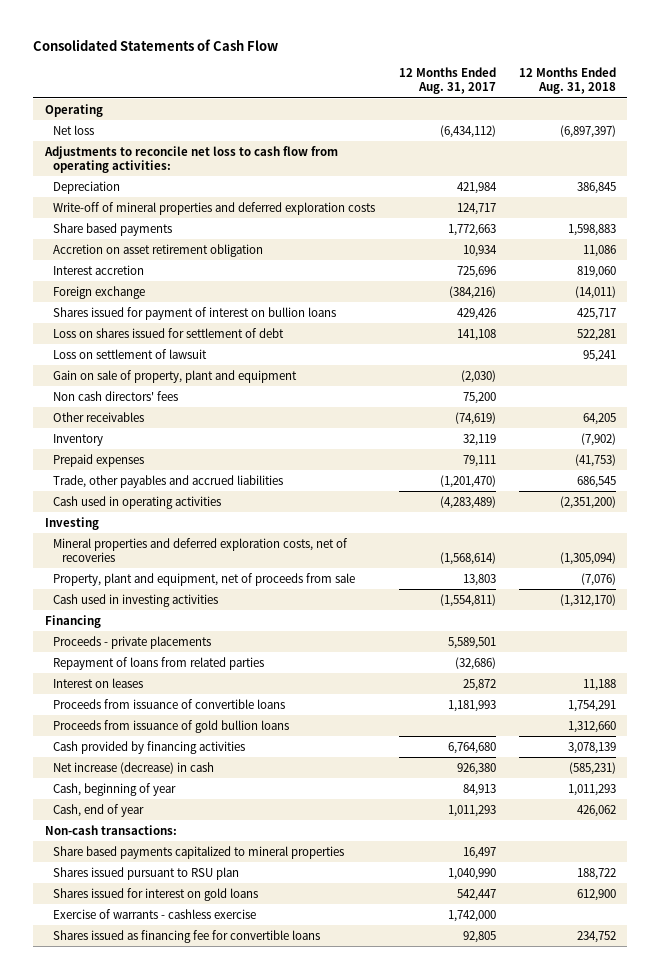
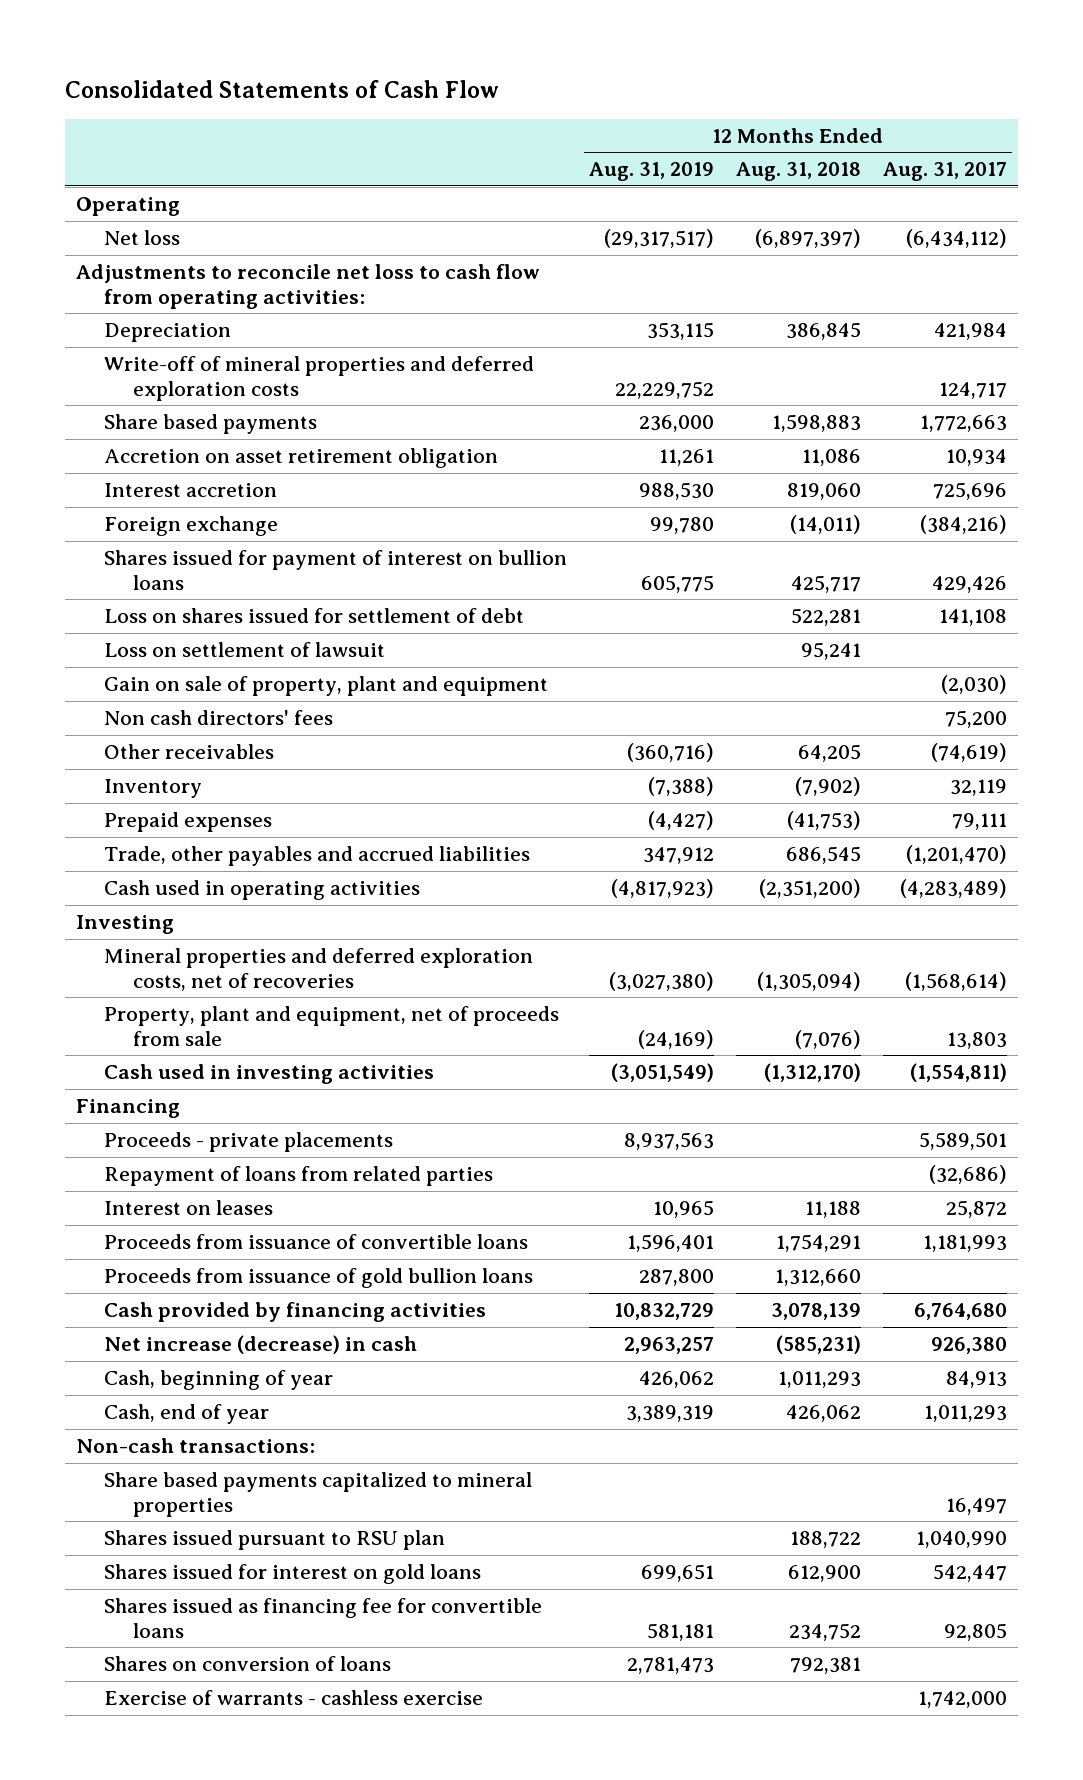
none -> [589,162,715,182] Aug. 31, 2019
none -> [104,1655,392,1671] Shares on conversion of loans
[53,908,257,919] Exercise of warrants - cashless exercise -> [104,1689,484,1705] Exercise of warrants - cashless exercise

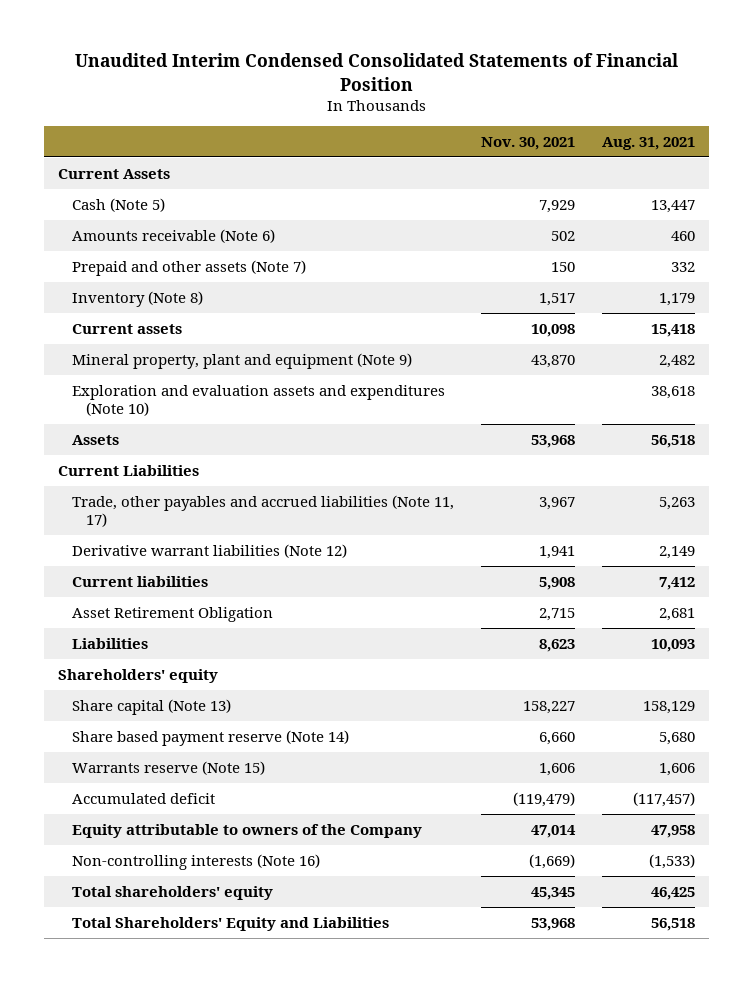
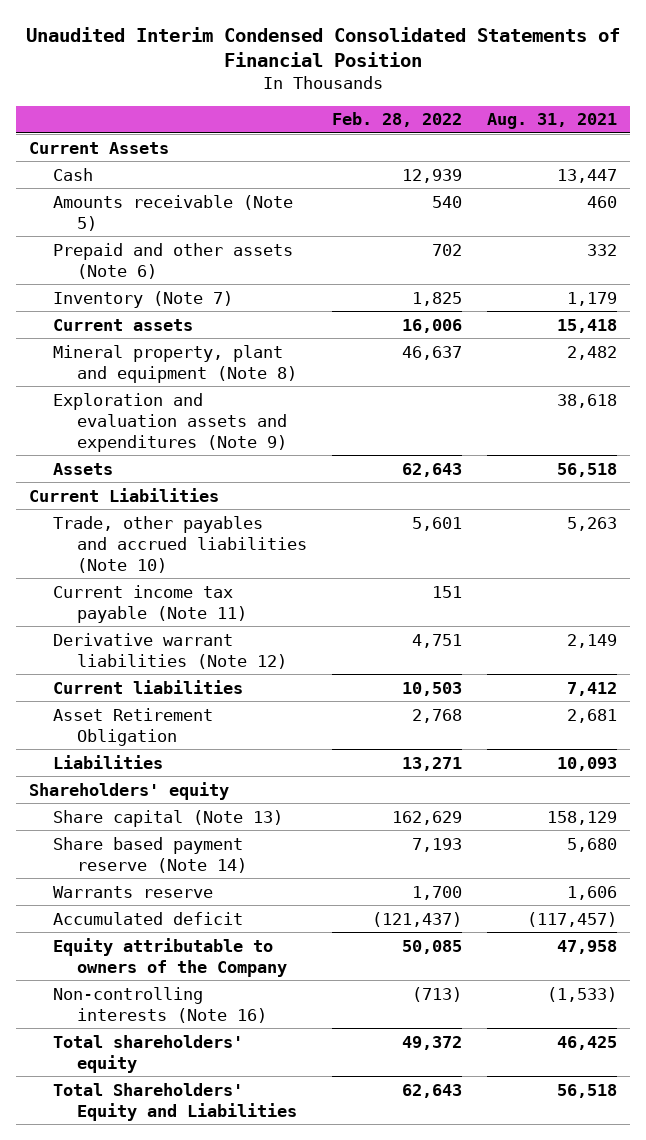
[480,136,575,150] Nov. 30, 2021 -> none
none -> [332,112,463,128] Feb. 28, 2022
[71,197,165,212] Cash (Note 5) -> [52,167,93,181] Cash
[71,228,275,243] Amounts receivable (Note 6) -> [52,194,293,231] Amounts receivable (Note 5)
[71,259,306,276] Prepaid and other assets (Note 7) -> [52,242,293,279] Prepaid and other assets (Note 6)
[71,290,203,307] Inventory (Note 8) -> [52,290,233,308] Inventory (Note 7)
[71,352,412,369] Mineral property, plant and equipment (Note 9) -> [52,344,297,383] Mineral property, plant and equipment (Note 8)
[71,384,445,417] Exploration and evaluation assets and expenditures (Note 10) -> [52,392,287,452] Exploration and evaluation assets and expenditures (Note 9)
[71,494,454,528] Trade, other payables and accrued liabilities (Note 11, 17) -> [52,515,307,573] Trade, other payables and accrued liabilities (Note 10)
none -> [52,584,247,623] Current income tax payable (Note 11)
[71,760,265,775] Warrants reserve (Note 15) -> [52,885,213,898] Warrants reserve

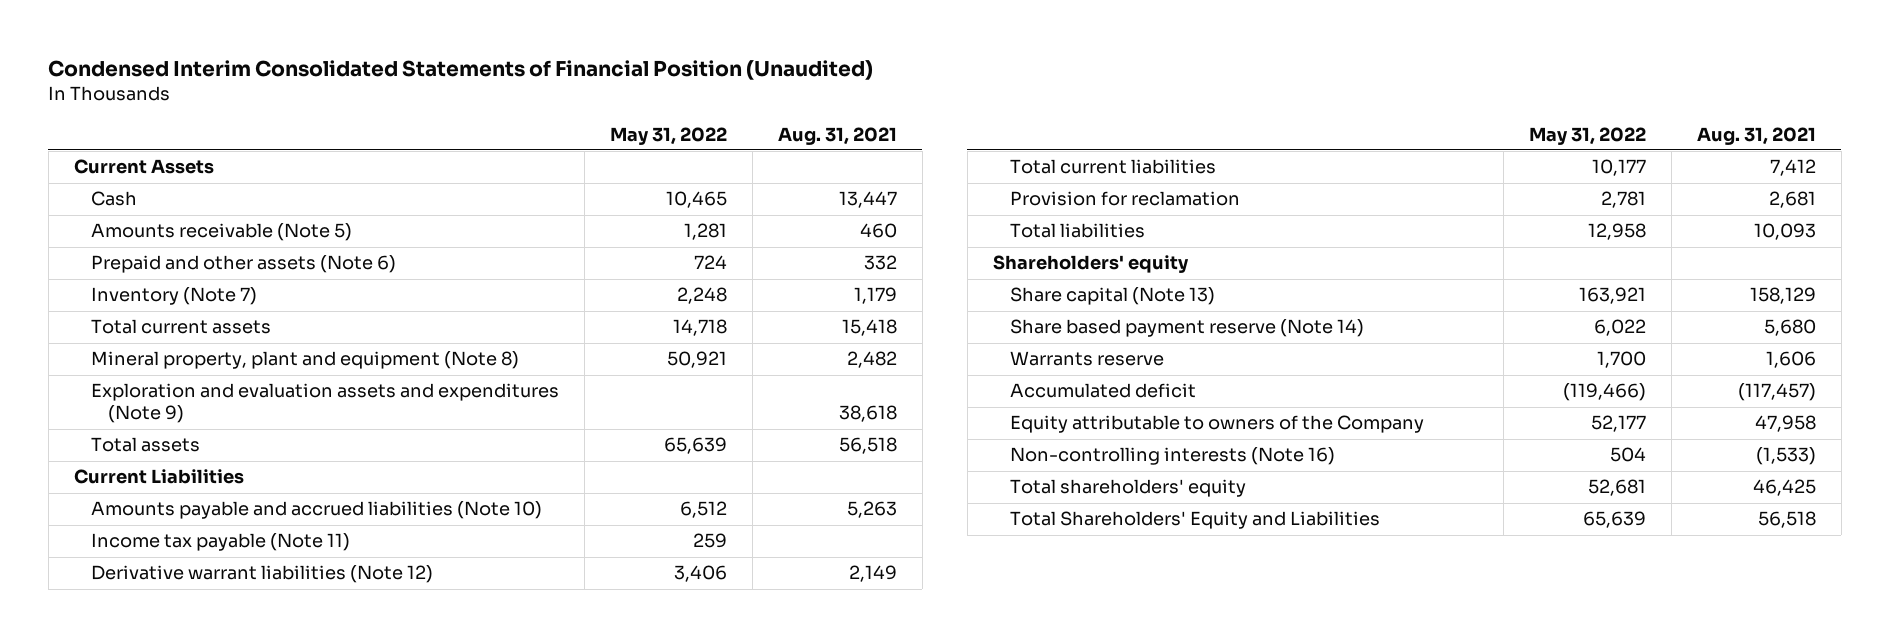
[26,26,621,68] Unaudited Interim Condensed Consolidated Statements of Financial Position -> [48,59,874,80] Condensed Interim Consolidated Statements of Financial Position (Unaudited)
[332,112,463,128] Feb. 28, 2022 -> none
none -> [609,126,727,145] May 31, 2022
[52,318,193,331] Current assets -> [90,319,271,335] Total current assets
[52,462,113,475] Assets -> [90,437,200,453] Total assets
[52,515,307,573] Trade, other payables and accrued liabilities (Note 10) -> [90,501,542,520] Amounts payable and accrued liabilities (Note 10)
[52,584,247,623] Current income tax payable (Note 11) -> [90,533,350,552] Income tax payable (Note 11)
[52,679,243,694] Current liabilities -> [1009,159,1216,175] Total current liabilities
[52,707,213,746] Asset Retirement Obligation -> [1009,191,1240,207] Provision for reclamation
[52,754,163,769] Liabilities -> [1009,223,1145,239] Total liabilities

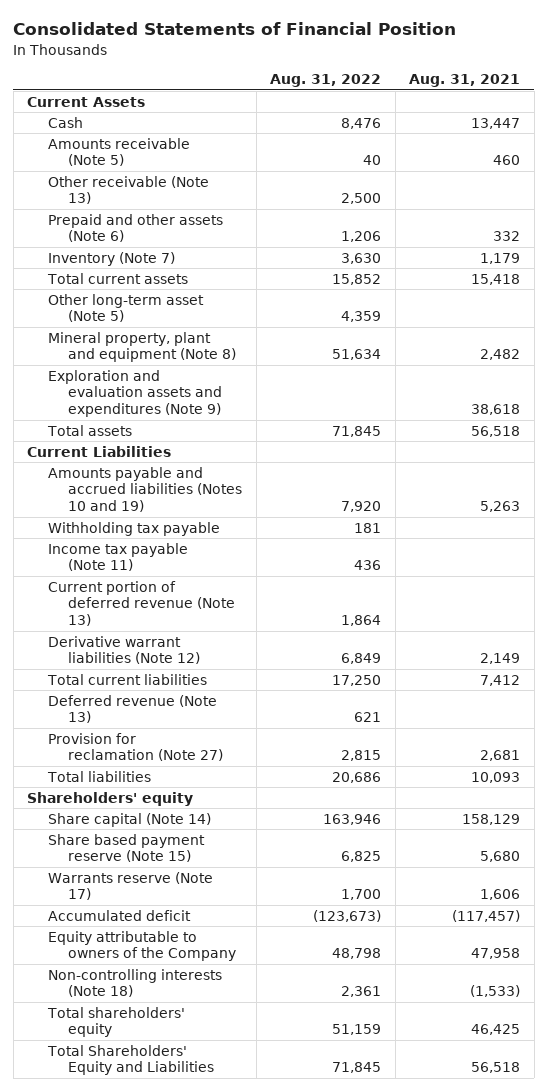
[48,59,874,80] Condensed Interim Consolidated Statements of Financial Position (Unaudited) -> [13,22,457,36] Consolidated Statements of Financial Position
[609,126,727,145] May 31, 2022 -> none
none -> [270,74,382,88] Aug. 31, 2022
none -> [47,175,209,205] Other receivable (Note 13)
none -> [47,293,204,323] Other long-term asset (Note 5)
[90,501,542,520] Amounts payable and accrued liabilities (Note 10) -> [47,466,243,513] Amounts payable and accrued liabilities (Notes 10 and 19)
none -> [47,521,220,536] Withholding tax payable
none -> [47,580,236,627] Current portion of deferred revenue (Note 13)
none -> [47,694,217,724] Deferred revenue (Note 13)
[1009,191,1240,207] Provision for reclamation -> [47,732,224,762] Provision for reclamation (Note 27)
[1009,287,1215,306] Share capital (Note 13) -> [47,812,211,827] Share capital (Note 14)
[1009,319,1364,338] Share based payment reserve (Note 14) -> [47,833,205,863] Share based payment reserve (Note 15)
[1009,351,1164,367] Warrants reserve -> [47,871,213,901] Warrants reserve (Note 17)
[1009,447,1335,466] Non-controlling interests (Note 16) -> [47,968,222,998] Non-controlling interests (Note 18)

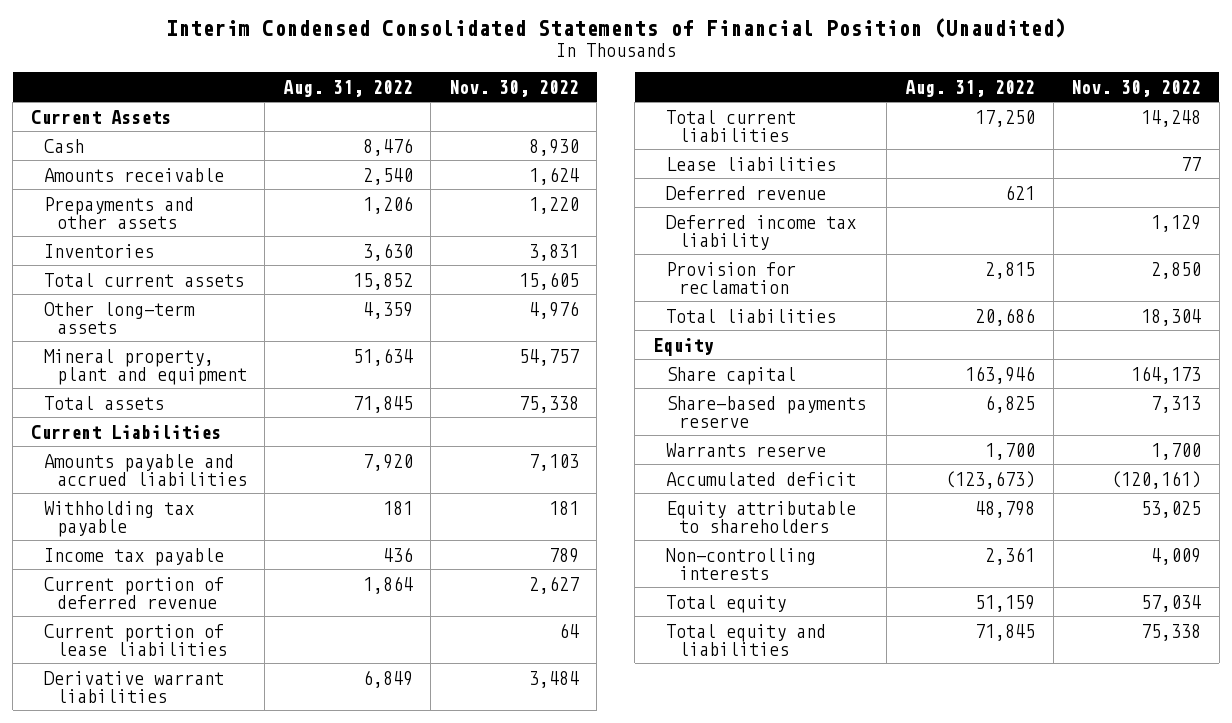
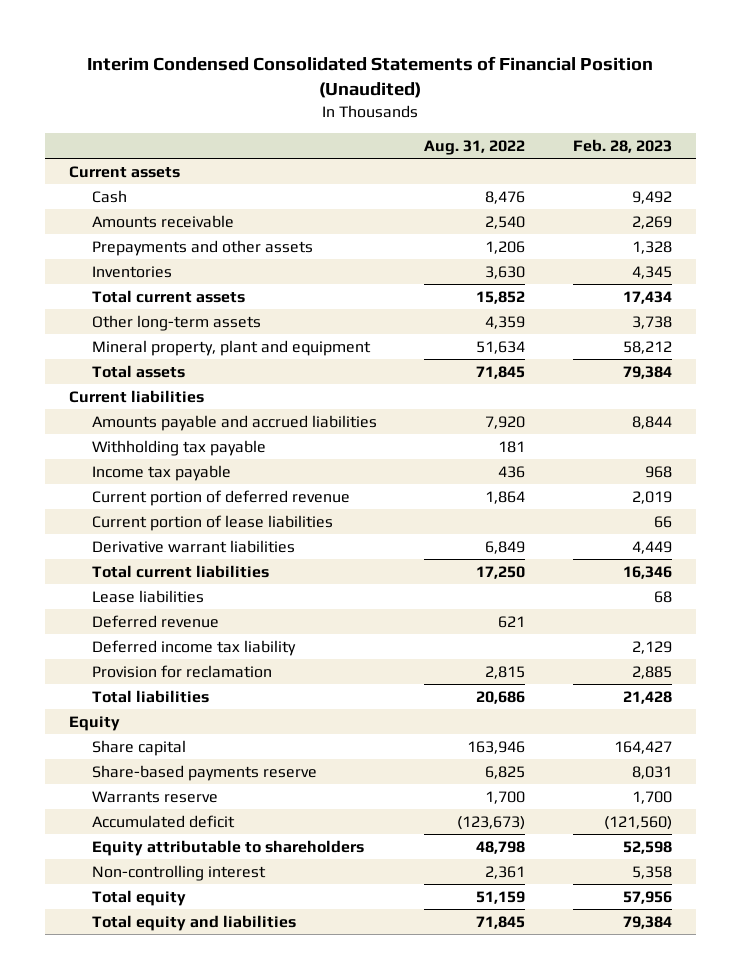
[448,79,579,97] Nov. 30, 2022 -> none
none -> [572,138,672,153] Feb. 28, 2023
[30,109,171,124] Current Assets -> [68,165,180,178] Current assets
[30,424,221,439] Current Liabilities -> [68,389,204,403] Current liabilities
[665,547,816,580] Non-controlling interests -> [91,864,266,881] Non-controlling interest

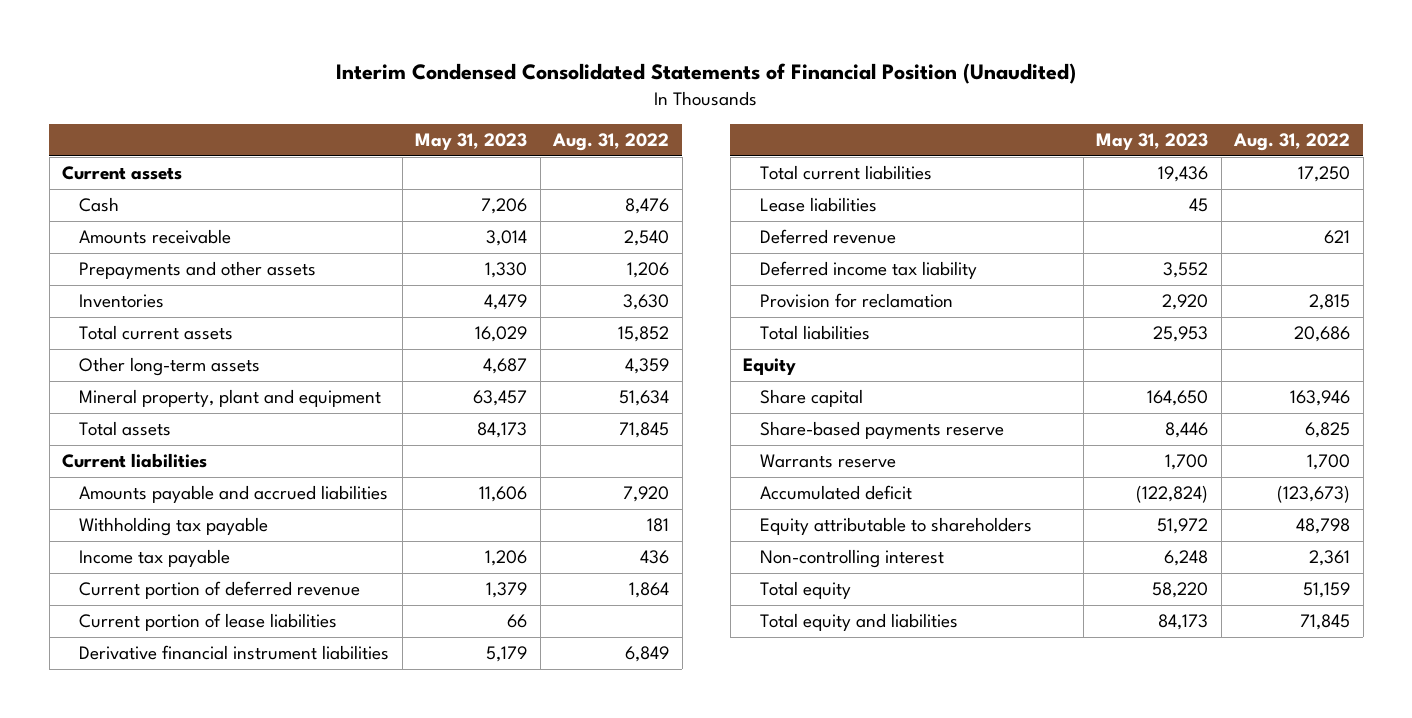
[572,138,672,153] Feb. 28, 2023 -> none
none -> [415,133,528,151] May 31, 2023
[91,539,295,553] Derivative warrant liabilities -> [79,645,390,661] Derivative financial instrument liabilities

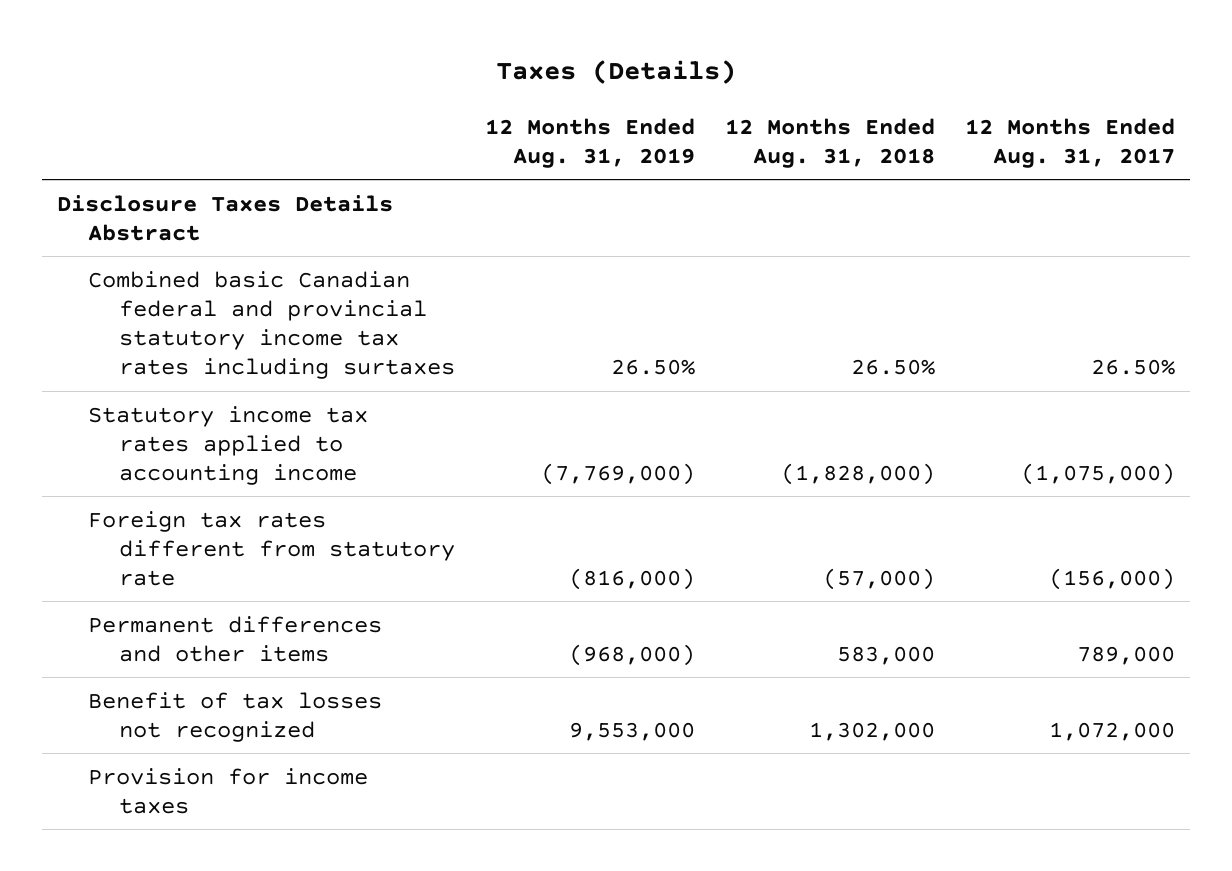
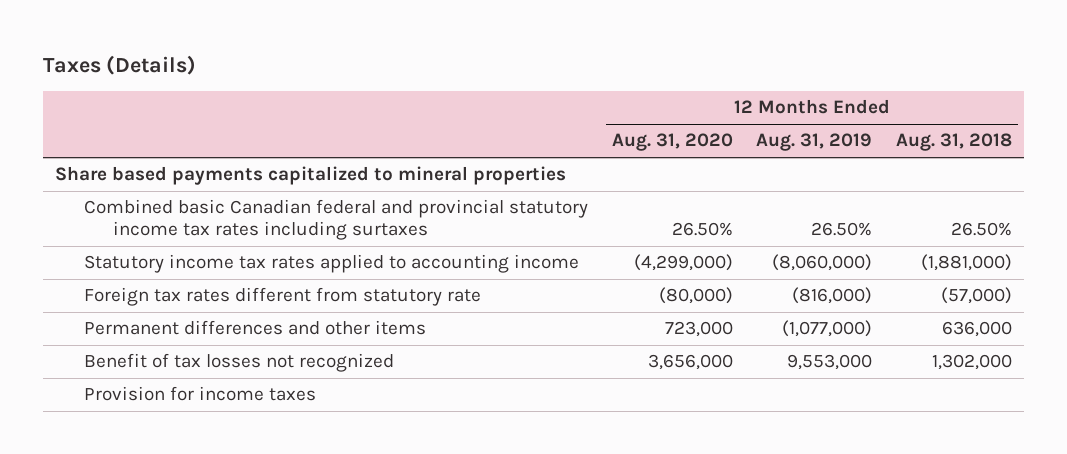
[965,117,1176,168] 12 Months Ended Aug. 31, 2017 -> none
none -> [611,133,733,152] Aug. 31, 2020
[56,194,393,241] Disclosure Taxes Details Abstract -> [54,166,566,186] Share based payments capitalized to mineral properties
[540,463,695,486] (7,769,000) -> [772,254,873,272] (8,060,000)
[780,463,935,486] (1,828,000) -> [920,254,1012,272] (1,881,000)
[568,643,695,666] (968,000) -> [782,320,873,338] (1,077,000)
[836,645,935,665] 583,000 -> [941,321,1012,338] 636,000

